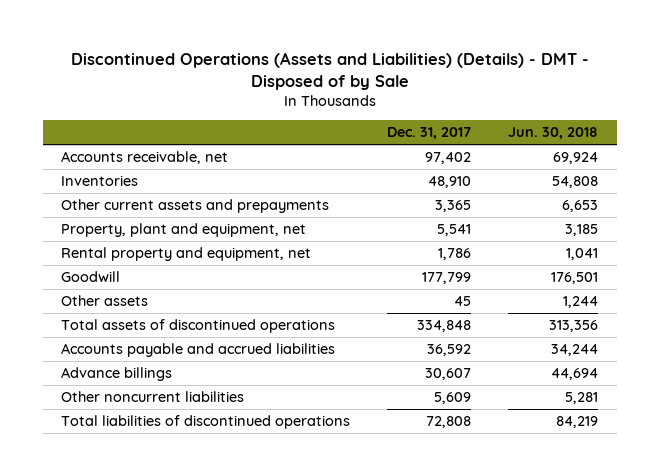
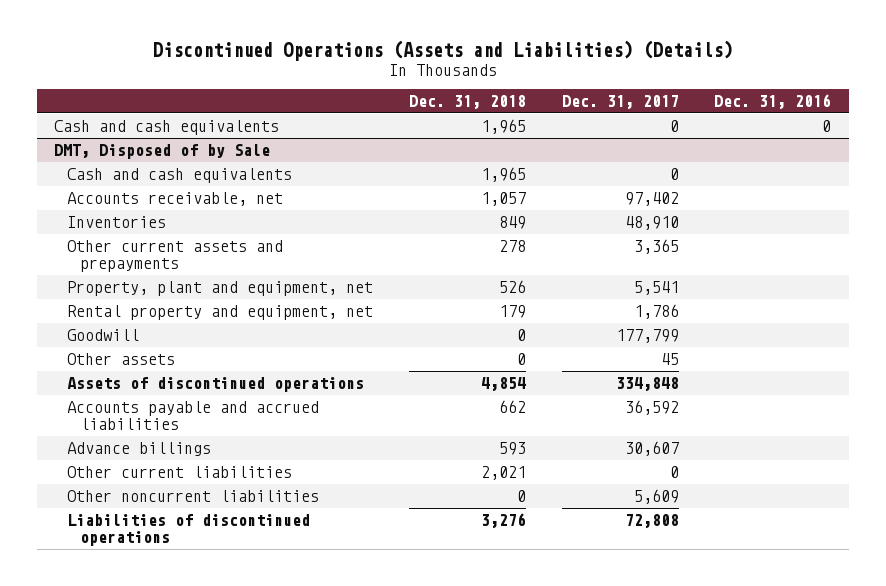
[70,51,589,90] Discontinued Operations (Assets and Liabilities) (Details) - DMT - Disposed of by Sale -> [152,40,733,62] Discontinued Operations (Assets and Liabilities) (Details)
[508,127,599,140] Jun. 30, 2018 -> none
none -> [408,95,526,110] Dec. 31, 2018
none -> [714,94,832,110] Dec. 31, 2016
none -> [54,120,280,136] Cash and cash equivalents
none -> [54,144,271,160] DMT, Disposed of by Sale
none -> [67,168,293,184] Cash and cash equivalents
[61,318,336,333] Total assets of discontinued operations -> [67,377,365,393] Assets of discontinued operations
none -> [67,466,293,479] Other current liabilities
[61,414,351,429] Total liabilities of discontinued operations -> [67,514,311,546] Liabilities of discontinued operations

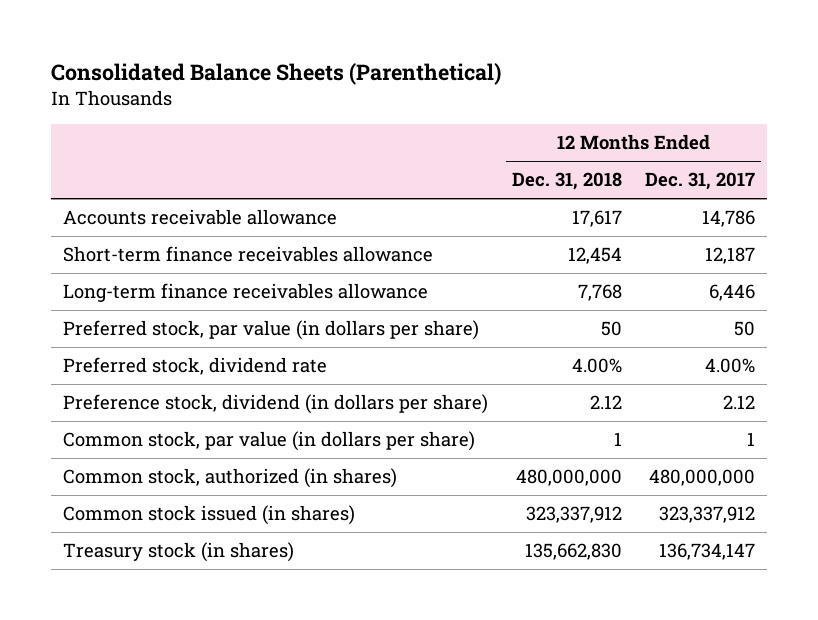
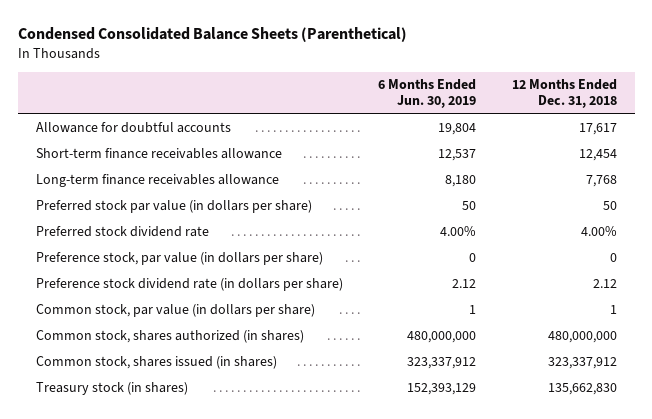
[50,62,501,85] Consolidated Balance Sheets (Parenthetical) -> [17,27,407,43] Condensed Consolidated Balance Sheets (Parenthetical)
[645,172,756,191] Dec. 31, 2017 -> none
none -> [378,79,477,109] 6 Months Ended Jun. 30, 2019
[62,209,337,226] Accounts receivable allowance -> [35,122,231,134] Allowance for doubtful accounts
[62,320,479,341] Preferred stock, par value (in dollars per share) -> [35,200,312,214] Preferred stock par value (in dollars per share)
[62,357,327,376] Preferred stock, dividend rate -> [35,226,209,238] Preferred stock dividend rate
none -> [35,252,323,266] Preference stock, par value (in dollars per share)
[62,394,488,415] Preference stock, dividend (in dollars per share) -> [35,278,343,292] Preference stock dividend rate (in dollars per share)
[62,468,397,489] Common stock, authorized (in shares) -> [35,330,304,344] Common stock, shares authorized (in shares)
[62,505,355,526] Common stock issued (in shares) -> [35,356,277,370] Common stock, shares issued (in shares)

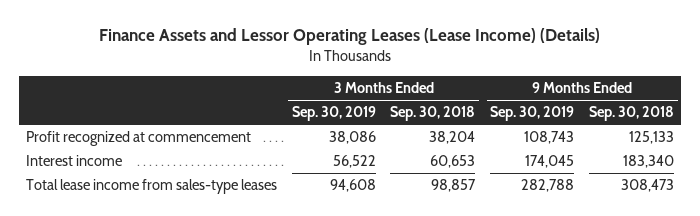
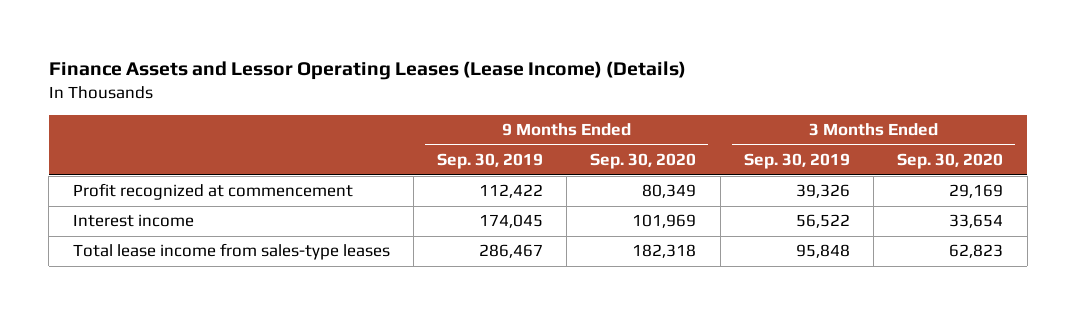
[390,106,476,122] Sep. 30, 2018 -> none
[589,106,675,122] Sep. 30, 2018 -> none
none -> [590,152,697,169] Sep. 30, 2020
none -> [897,152,1004,169] Sep. 30, 2020
[328,131,376,145] 38,086 -> [795,184,850,199] 39,326
[524,131,575,145] 108,743 -> [479,184,544,199] 112,422
[329,179,376,193] 94,608 -> [795,244,850,259] 95,848
[521,179,575,193] 282,788 -> [479,244,544,259] 286,467

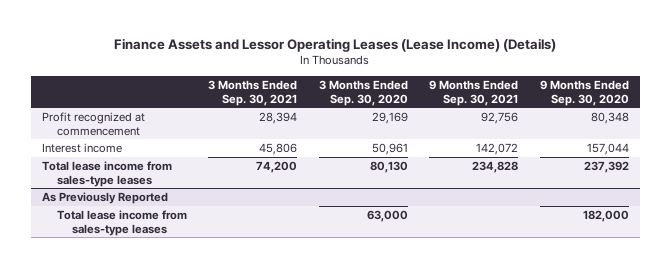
[437,152,544,169] Sep. 30, 2019 -> none
[743,152,850,169] Sep. 30, 2019 -> none
none -> [208,79,298,106] 3 Months Ended Sep. 30, 2021
none -> [429,79,519,106] 9 Months Ended Sep. 30, 2021
[642,184,697,199] 80,349 -> [590,111,629,124] 80,348
[632,214,697,229] 101,969 -> [586,142,629,155] 157,044
[949,214,1004,229] 33,654 -> [371,142,408,155] 50,961
[632,244,697,259] 182,318 -> [583,160,629,173] 237,392
[949,244,1004,259] 62,823 -> [369,160,408,173] 80,130
none -> [41,191,168,204] As Previously Reported
none -> [56,209,187,236] Total lease income from sales-type leases

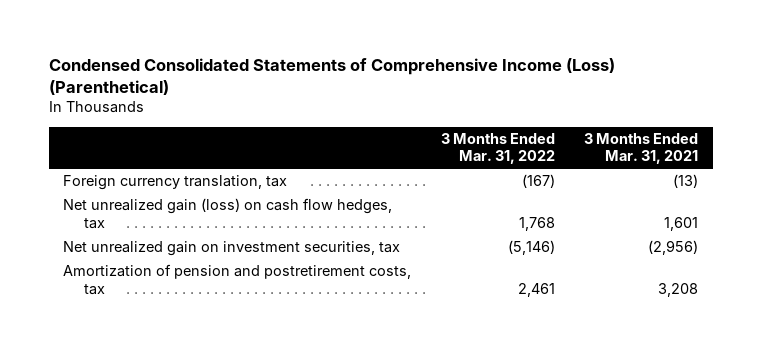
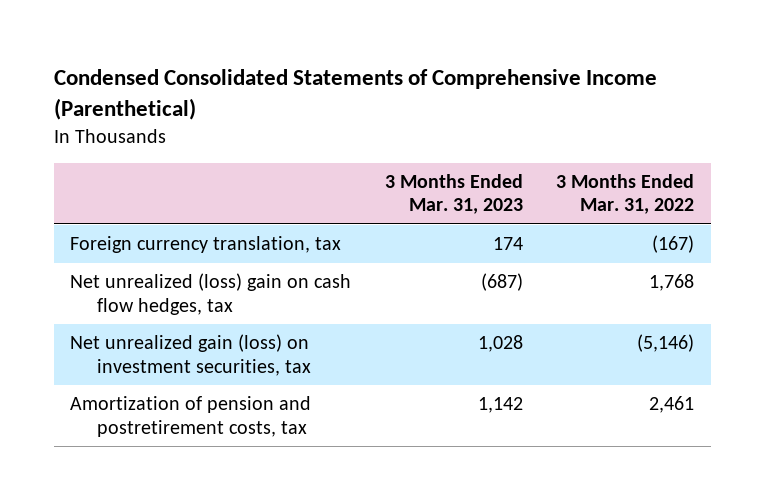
[48,57,615,96] Condensed Consolidated Statements of Comprehensive Income (Loss) (Parenthetical) -> [53,68,657,120] Condensed Consolidated Statements of Comprehensive Income (Parenthetical)
[584,133,699,165] 3 Months Ended Mar. 31, 2021 -> none
none -> [384,174,523,215] 3 Months Ended Mar. 31, 2023
[63,198,393,229] Net unrealized gain (loss) on cash flow hedges, tax -> [70,273,352,315] Net unrealized (loss) gain on cash flow hedges, tax
[63,241,401,257] Net unrealized gain on investment securities, tax -> [70,334,312,376] Net unrealized gain (loss) on investment securities, tax

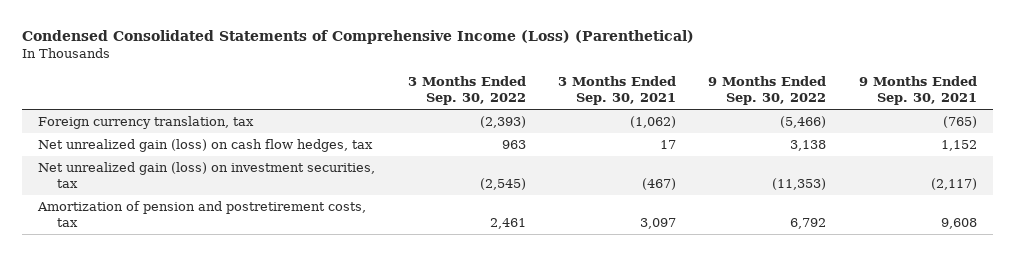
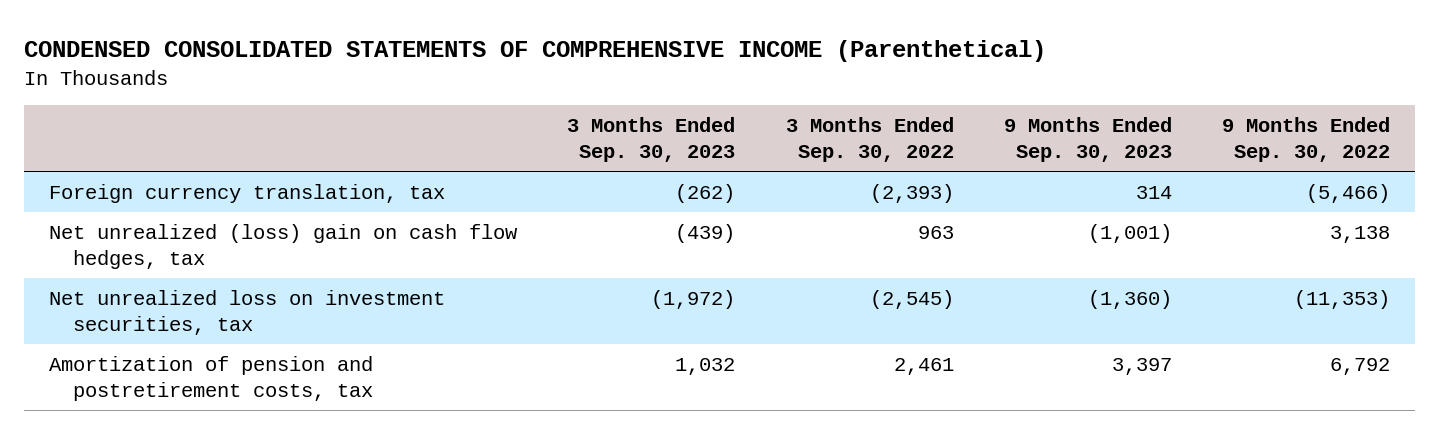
[21,30,694,45] Condensed Consolidated Statements of Comprehensive Income (Loss) (Parenthetical) -> [24,39,1047,62] CONDENSED CONSOLIDATED STATEMENTS OF COMPREHENSIVE INCOME (Parenthetical)
[557,76,676,106] 3 Months Ended Sep. 30, 2021 -> none
[858,76,977,106] 9 Months Ended Sep. 30, 2021 -> none
none -> [567,116,736,163] 3 Months Ended Sep. 30, 2023
none -> [1003,116,1172,163] 9 Months Ended Sep. 30, 2023
[38,139,374,153] Net unrealized gain (loss) on cash flow hedges, tax -> [49,223,519,270] Net unrealized (loss) gain on cash flow hedges, tax
[38,162,376,188] Net unrealized gain (loss) on investment securities, tax -> [49,289,446,336] Net unrealized loss on investment securities, tax

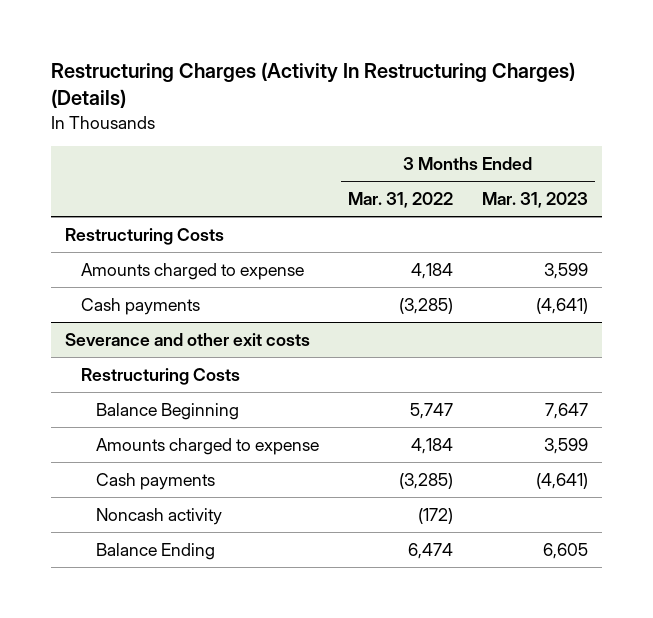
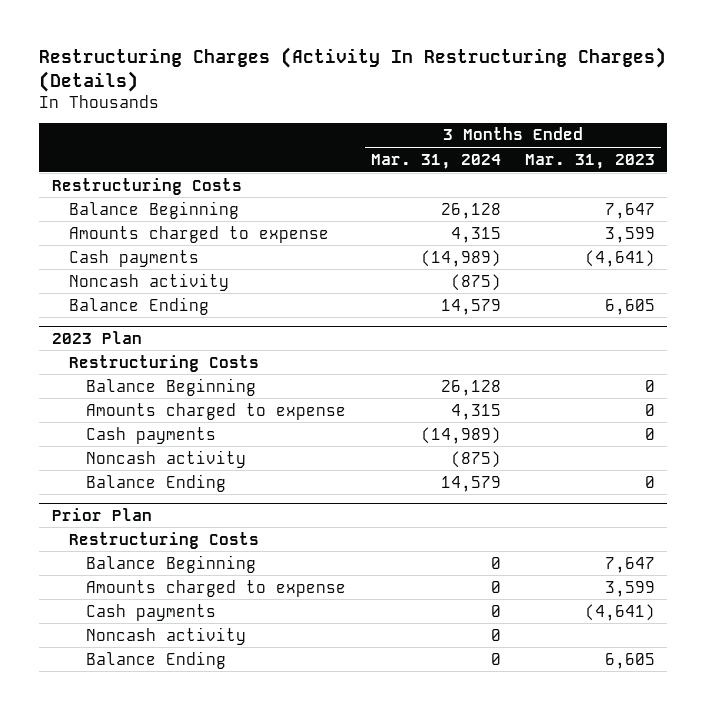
[347,192,453,209] Mar. 31, 2022 -> none
none -> [370,153,501,169] Mar. 31, 2024
none -> [69,200,240,219] Balance Beginning
[65,332,311,346] Severance and other exit costs -> none
none -> [69,272,230,291] Noncash activity
none -> [69,296,210,315] Balance Ending
none -> [51,330,142,344] 2023 Plan
none -> [86,377,257,396] Balance Beginning
none -> [86,402,347,420] Amounts charged to expense
none -> [86,426,217,444] Cash payments
none -> [86,449,247,468] Noncash activity
none -> [86,473,227,492] Balance Ending
none -> [51,507,152,521] Prior Plan
none -> [69,531,260,549] Restructuring Costs

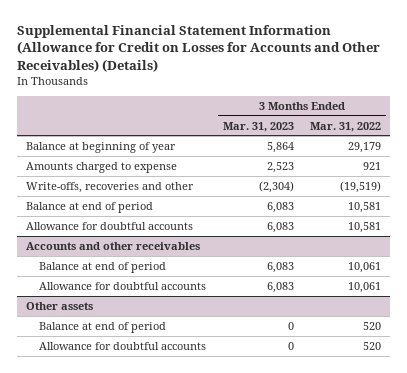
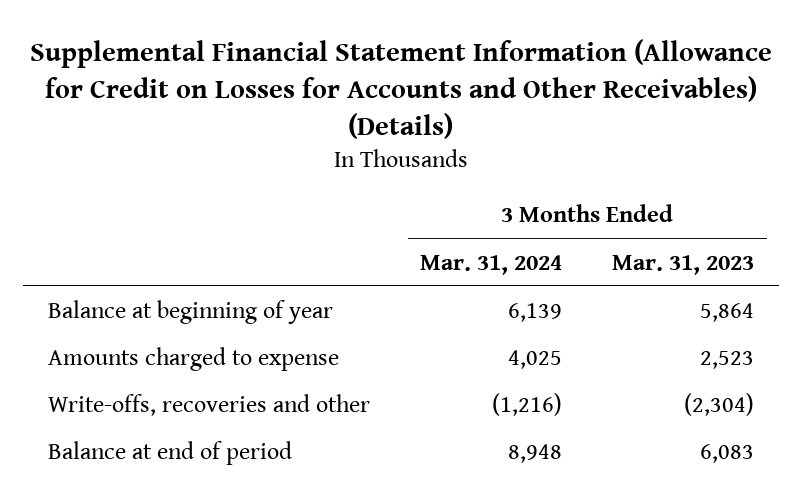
[310,121,382,132] Mar. 31, 2022 -> none
none -> [420,254,563,275] Mar. 31, 2024
[25,221,193,230] Allowance for doubtful accounts -> none
[25,241,200,250] Accounts and other receivables -> none
[38,261,166,273] Balance at end of period -> none
[38,281,206,290] Allowance for doubtful accounts -> none
[25,301,93,310] Other assets -> none
[38,321,166,333] Balance at end of period -> none
[38,341,206,350] Allowance for doubtful accounts -> none

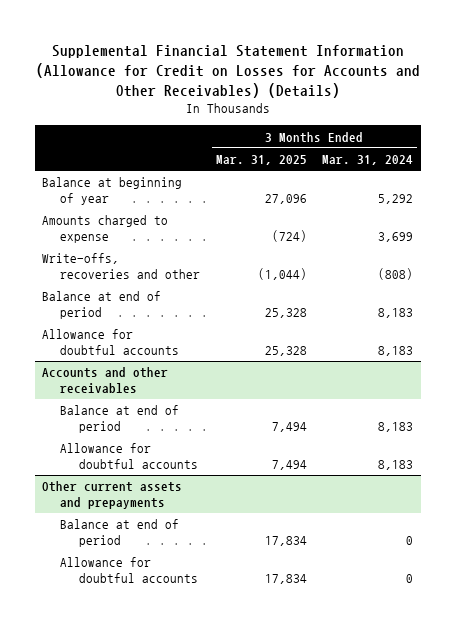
[612,254,755,275] Mar. 31, 2023 -> none
none -> [215,155,307,166] Mar. 31, 2025
[508,303,563,323] 6,139 -> [378,194,414,205] 5,292
[508,350,563,370] 4,025 -> [378,232,414,243] 3,699
[492,393,563,417] (1,216) -> [378,268,414,281] (808)
[508,444,563,464] 8,948 -> [378,308,414,319] 8,183
none -> [42,329,180,356] Allowance for doubtful accounts
none -> [42,367,169,394] Accounts and other receivables
none -> [60,405,180,434] Balance at end of period
none -> [60,443,198,470] Allowance for doubtful accounts
none -> [42,481,183,510] Other current assets and prepayments
none -> [60,519,180,548] Balance at end of period
none -> [60,557,198,584] Allowance for doubtful accounts

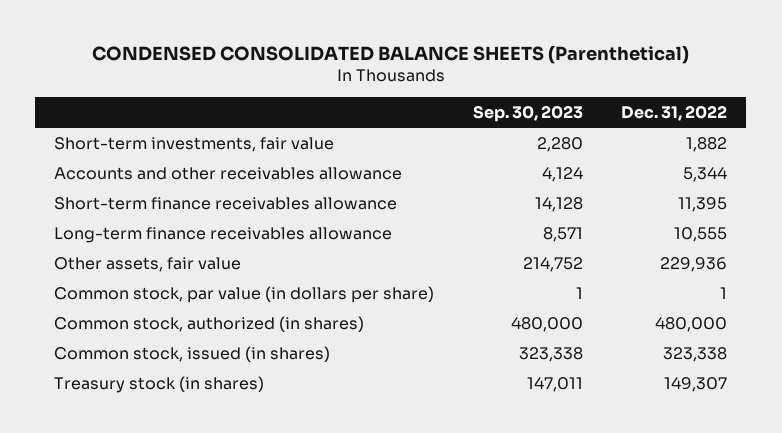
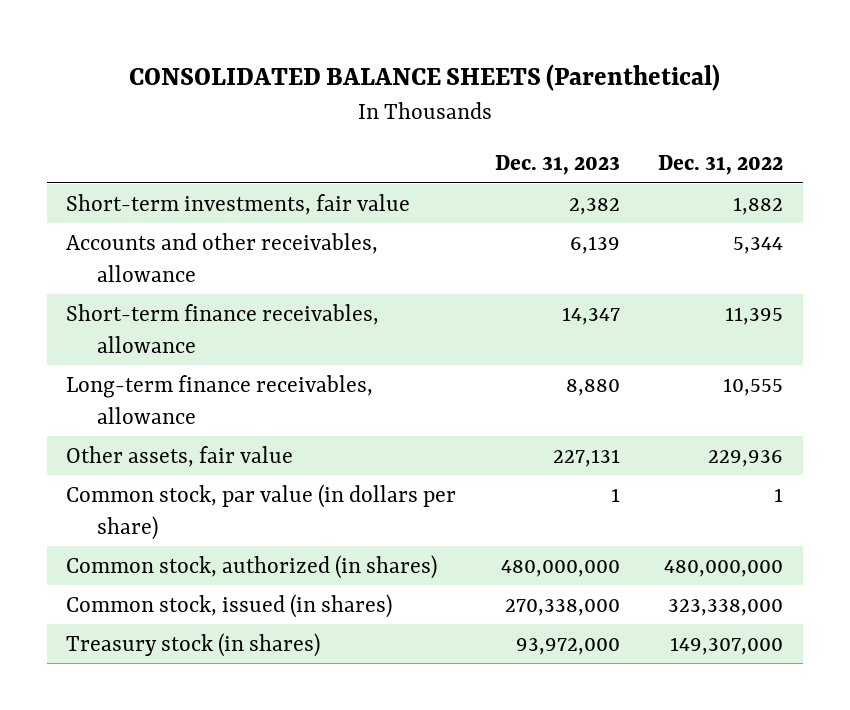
[91,45,689,64] CONDENSED CONSOLIDATED BALANCE SHEETS (Parenthetical) -> [128,64,720,92] CONSOLIDATED BALANCE SHEETS (Parenthetical)
[472,104,583,122] Sep. 30, 2023 -> none
none -> [494,155,620,176] Dec. 31, 2023
[54,166,403,180] Accounts and other receivables allowance -> [66,232,379,282] Accounts and other receivables, allowance
[54,196,398,210] Short-term finance receivables allowance -> [66,303,380,353] Short-term finance receivables, allowance
[54,226,393,243] Long-term finance receivables allowance -> [66,374,374,424] Long-term finance receivables, allowance
[655,316,728,332] 480,000 -> [664,559,784,577] 480,000,000
[663,346,728,362] 323,338 -> [668,598,784,616] 323,338,000
[664,376,728,392] 149,307 -> [670,636,784,655] 149,307,000

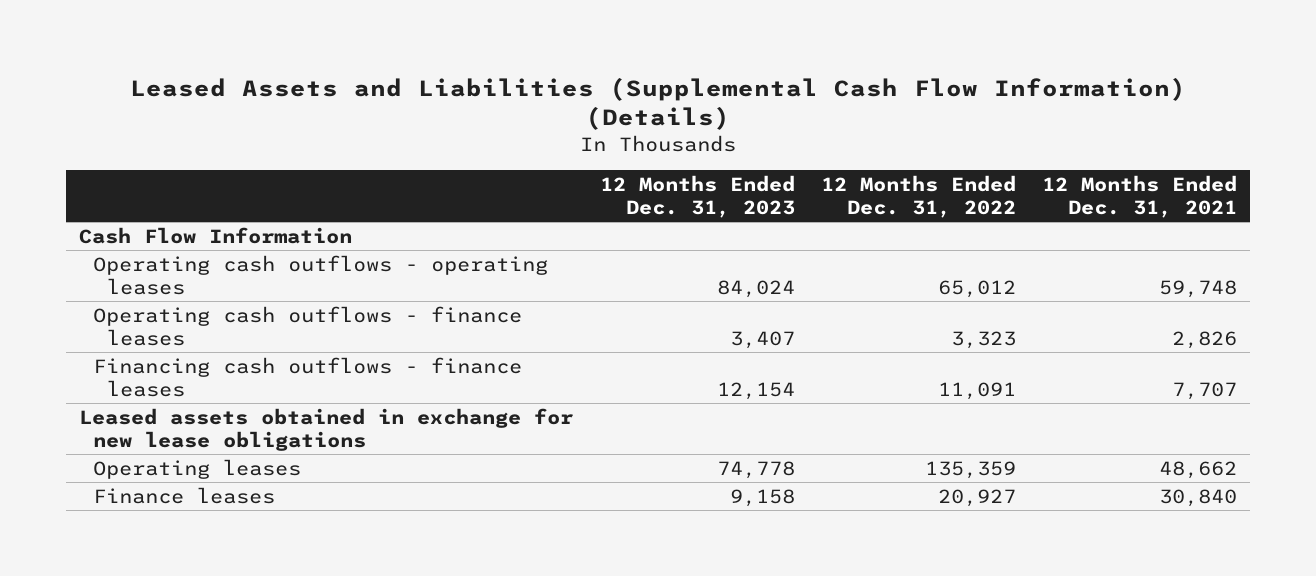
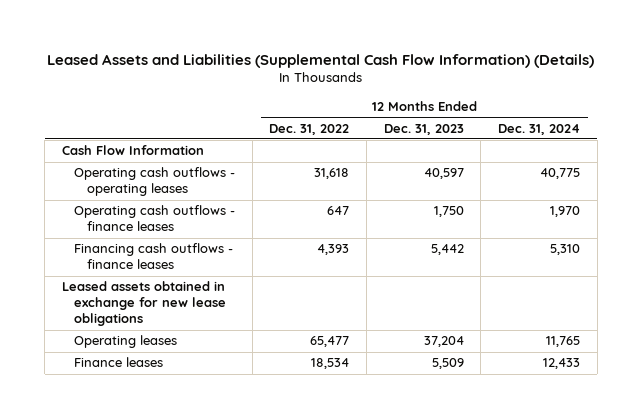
[1041,174,1237,218] 12 Months Ended Dec. 31, 2021 -> none
none -> [497,123,580,135] Dec. 31, 2024
[716,279,795,298] 84,024 -> [423,168,464,180] 40,597
[937,279,1016,298] 65,012 -> [314,168,350,180] 31,618
[729,330,795,349] 3,407 -> [433,206,464,218] 1,750
[950,330,1016,349] 3,323 -> [327,206,350,216] 647
[716,381,795,400] 12,154 -> [430,244,464,256] 5,442
[937,381,1016,400] 11,091 -> [317,244,350,256] 4,393
[716,460,795,479] 74,778 -> [423,336,464,348] 37,204
[924,460,1016,479] 135,359 -> [310,336,350,348] 65,477
[729,488,795,507] 9,158 -> [431,358,464,370] 5,509
[937,488,1016,507] 20,927 -> [311,358,350,370] 18,534

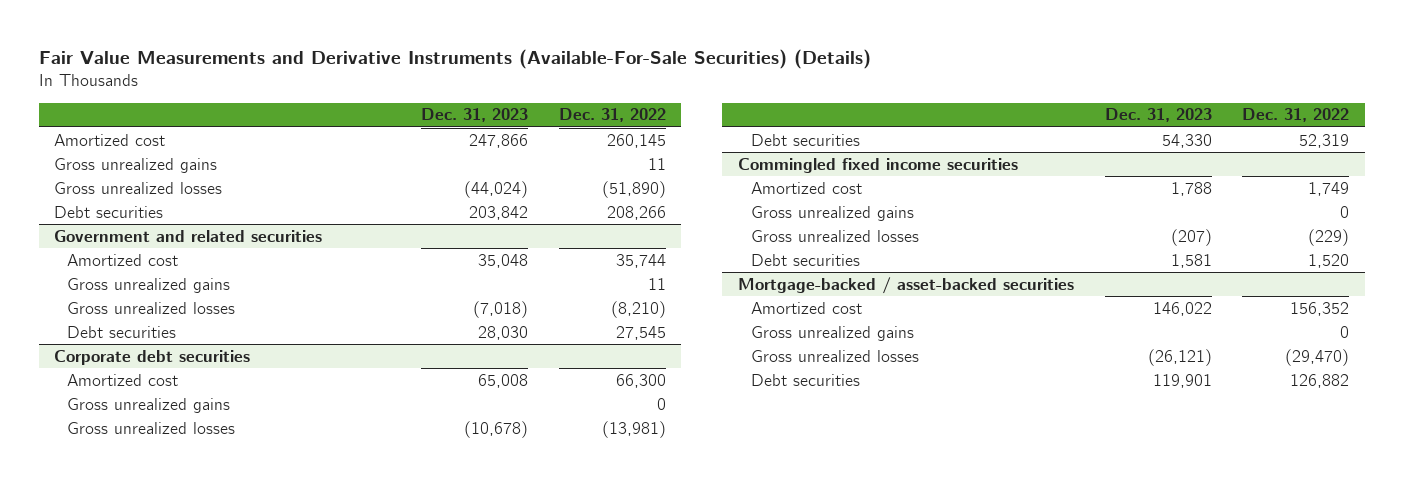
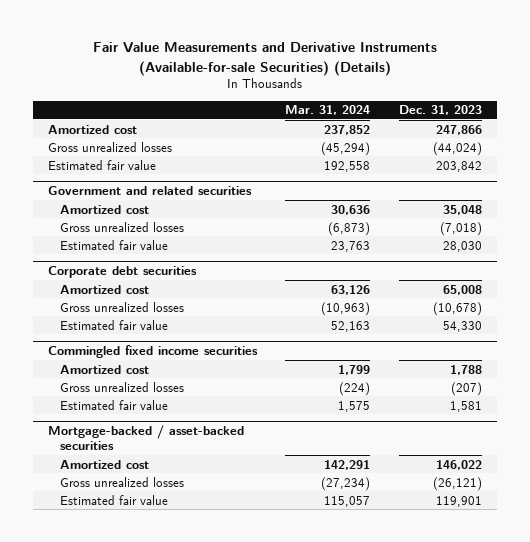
[38,49,871,70] Fair Value Measurements and Derivative Instruments (Available-For-Sale Securities) (Details) -> [92,42,437,76] Fair Value Measurements and Derivative Instruments (Available-for-sale Securities) (Details)
[558,108,666,123] Dec. 31, 2022 -> none
none -> [285,105,371,116] Mar. 31, 2024
[53,157,217,173] Gross unrealized gains -> none
[53,205,163,218] Debt securities -> [47,159,156,170] Estimated fair value
[67,277,231,293] Gross unrealized gains -> none
[67,325,177,338] Debt securities -> [60,239,169,250] Estimated fair value
[67,397,231,413] Gross unrealized gains -> none
[751,133,861,146] Debt securities -> [60,319,169,330] Estimated fair value
[751,205,915,221] Gross unrealized gains -> none
[751,253,861,266] Debt securities -> [60,399,169,410] Estimated fair value
[751,325,915,341] Gross unrealized gains -> none
[751,373,861,386] Debt securities -> [60,494,169,505] Estimated fair value

